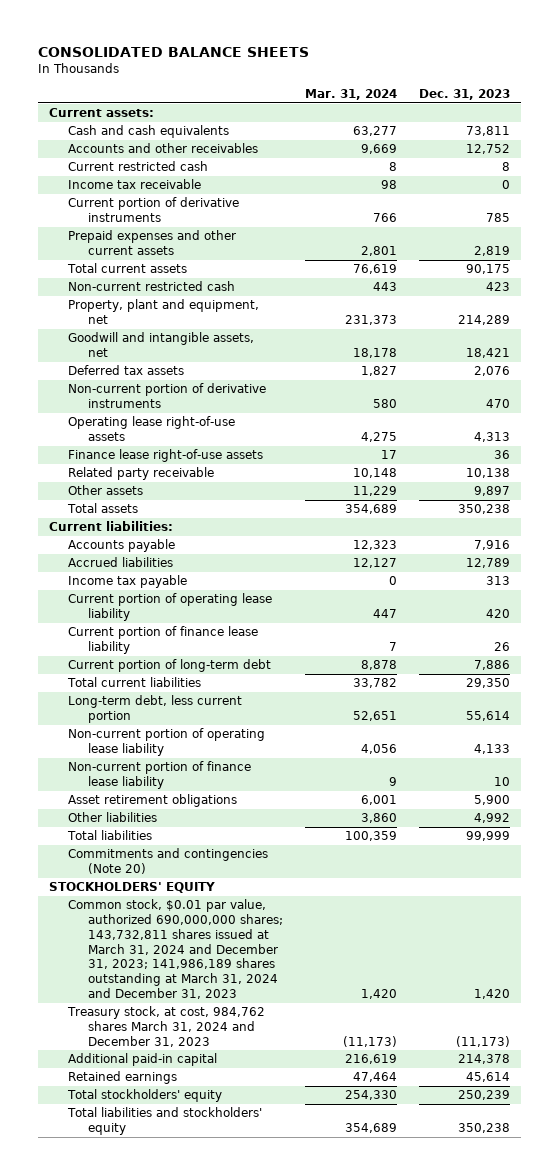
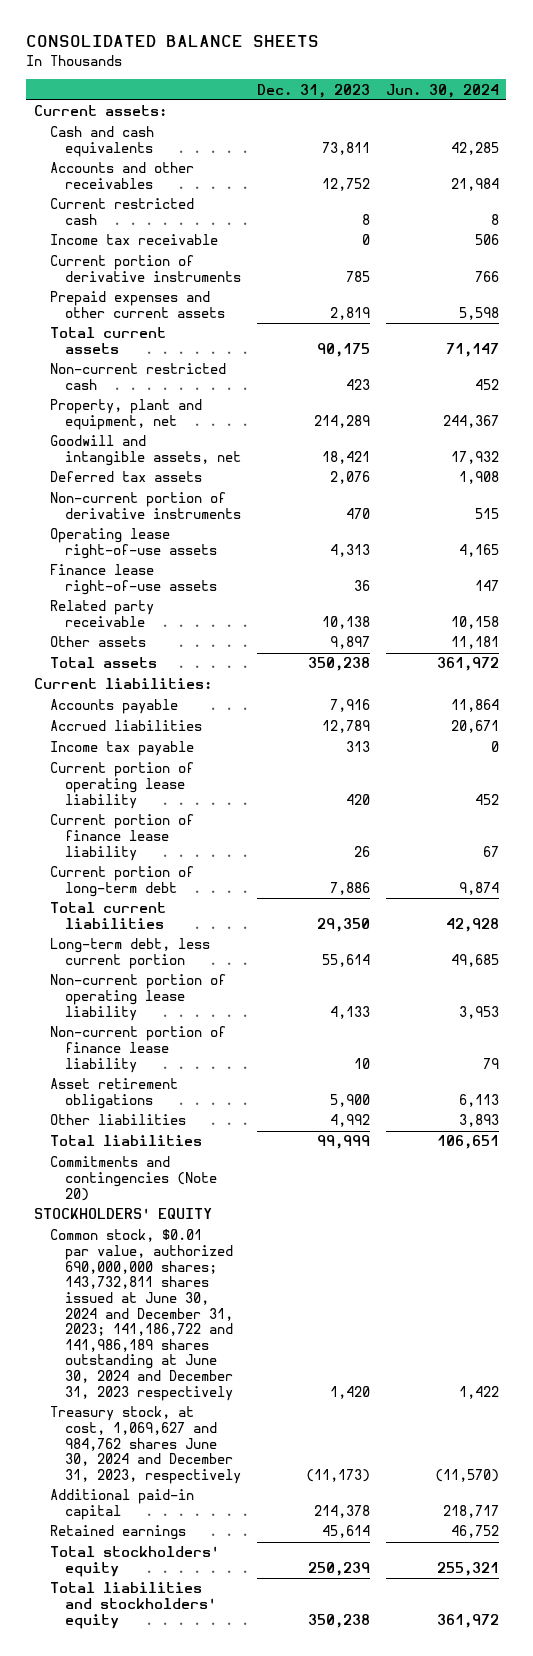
[304,89,397,101] Mar. 31, 2024 -> none
none -> [385,83,499,98] Jun. 30, 2024
[68,899,283,1000] Common stock, $0.01 par value, authorized 690,000,000 shares; 143,732,811 shares issued at March 31, 2024 and December 31, 2023; 141,986,189 shares outstanding at March 31, 2024 and December 31, 2023 -> [49,1229,234,1401] Common stock, $0.01 par value, authorized 690,000,000 shares; 143,732,811 shares issued at June 30, 2024 and December 31, 2023; 141,186,722 and 141,986,189 shares outstanding at June 30, 2024 and December 31, 2023 respectively
[67,1006,266,1047] Treasury stock, at cost, 984,762 shares March 31, 2024 and December 31, 2023 -> [49,1406,242,1484] Treasury stock, at cost, 1,069,627 and 984,762 shares June 30, 2024 and December 31, 2023, respectively

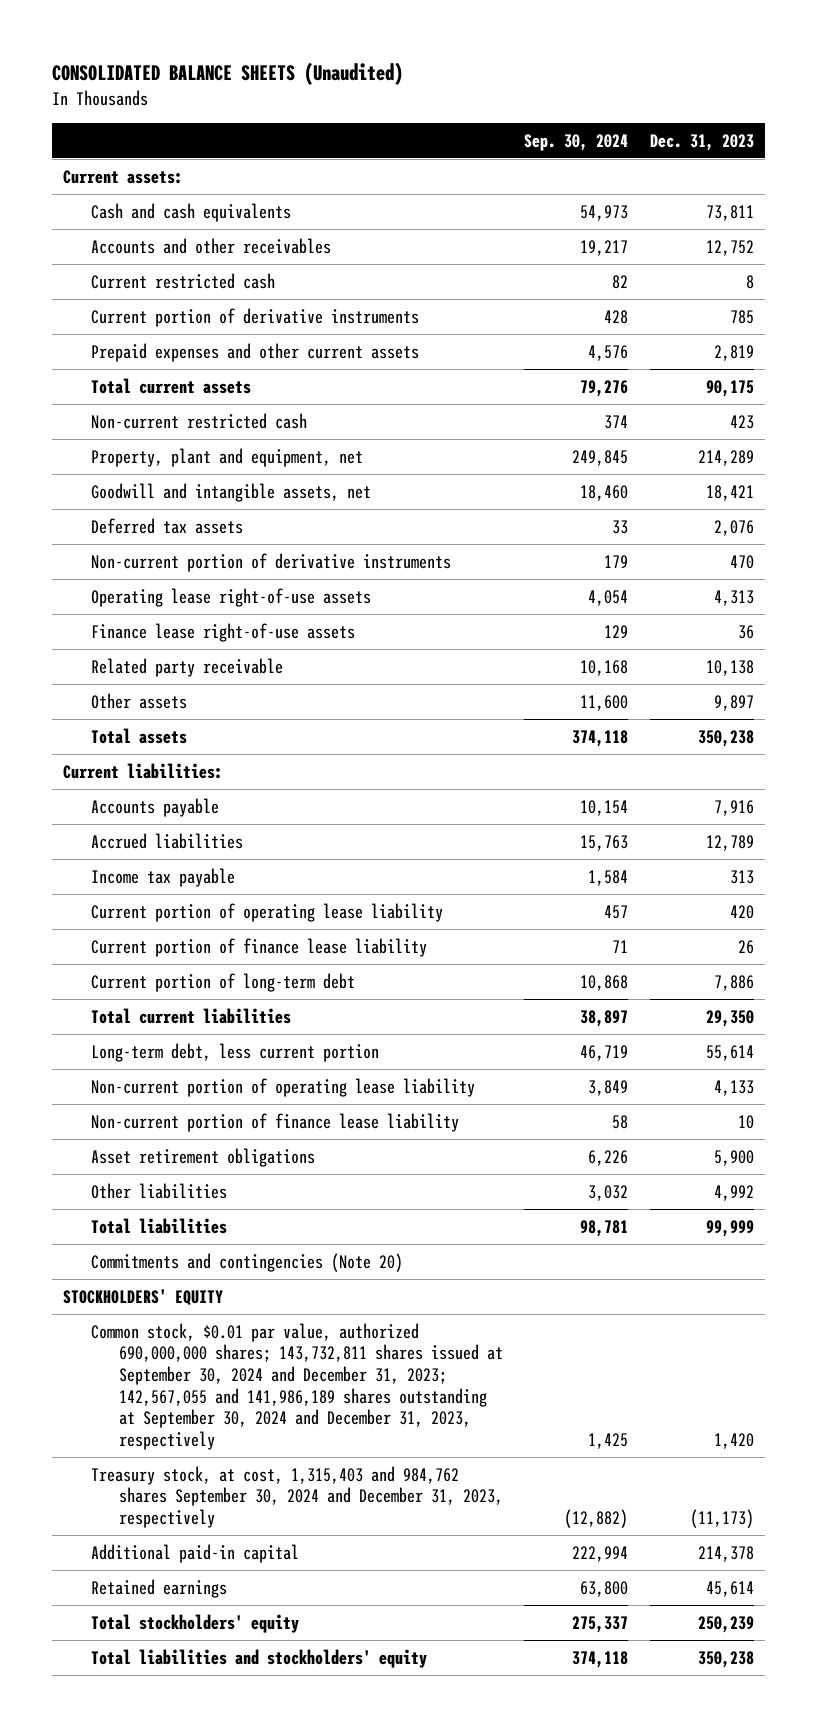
[26,35,320,48] CONSOLIDATED BALANCE SHEETS -> [52,62,404,86] CONSOLIDATED BALANCE SHEETS (Unaudited)
[385,83,499,98] Jun. 30, 2024 -> none
none -> [524,133,629,151] Sep. 30, 2024
[49,234,218,246] Income tax receivable -> none
[49,1229,234,1401] Common stock, $0.01 par value, authorized 690,000,000 shares; 143,732,811 shares issued at June 30, 2024 and December 31, 2023; 141,186,722 and 141,986,189 shares outstanding at June 30, 2024 and December 31, 2023 respectively -> [90,1322,503,1450] Common stock, $0.01 par value, authorized 690,000,000 shares; 143,732,811 shares issued at September 30, 2024 and December 31, 2023; 142,567,055 and 141,986,189 shares outstanding at September 30, 2024 and December 31, 2023, respectively
[49,1406,242,1484] Treasury stock, at cost, 1,069,627 and 984,762 shares June 30, 2024 and December 31, 2023, respectively -> [90,1465,503,1528] Treasury stock, at cost, 1,315,403 and 984,762 shares September 30, 2024 and December 31, 2023, respectively

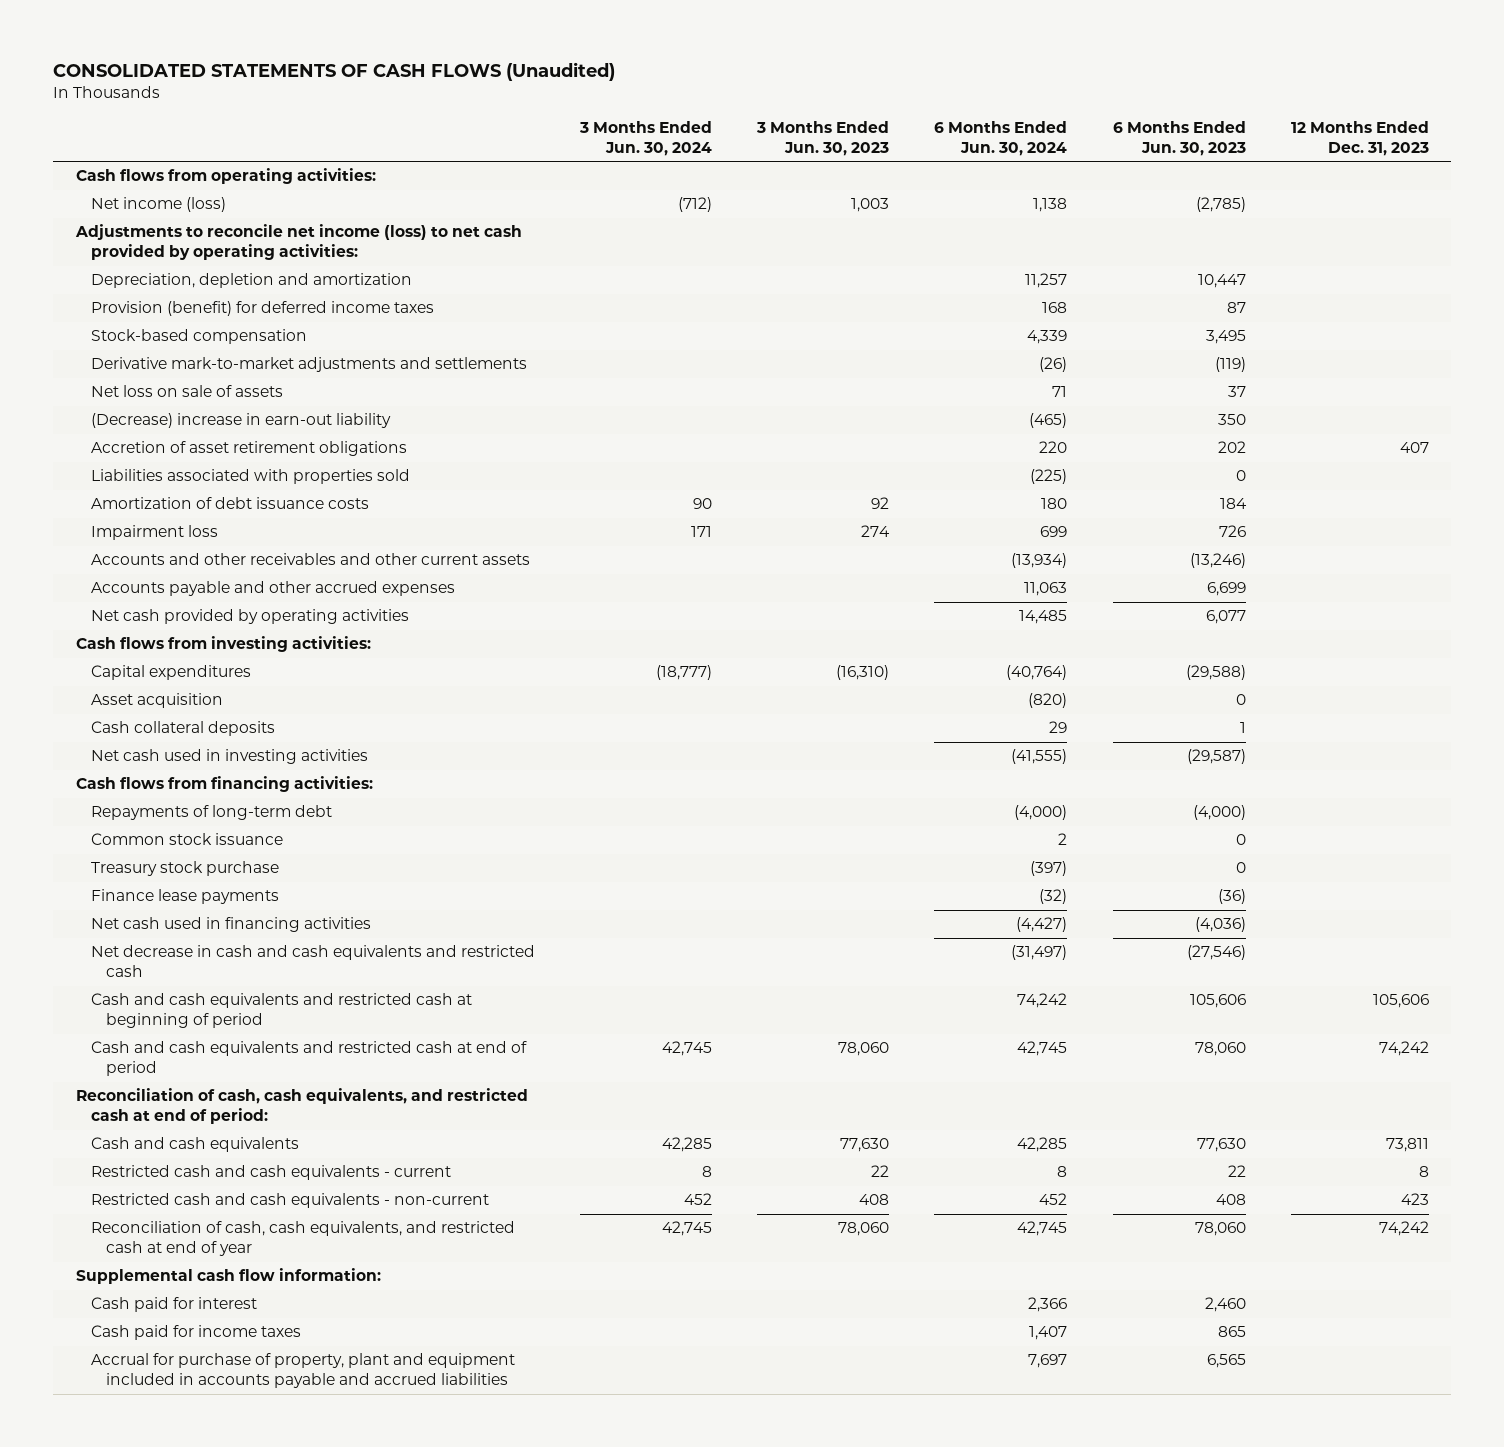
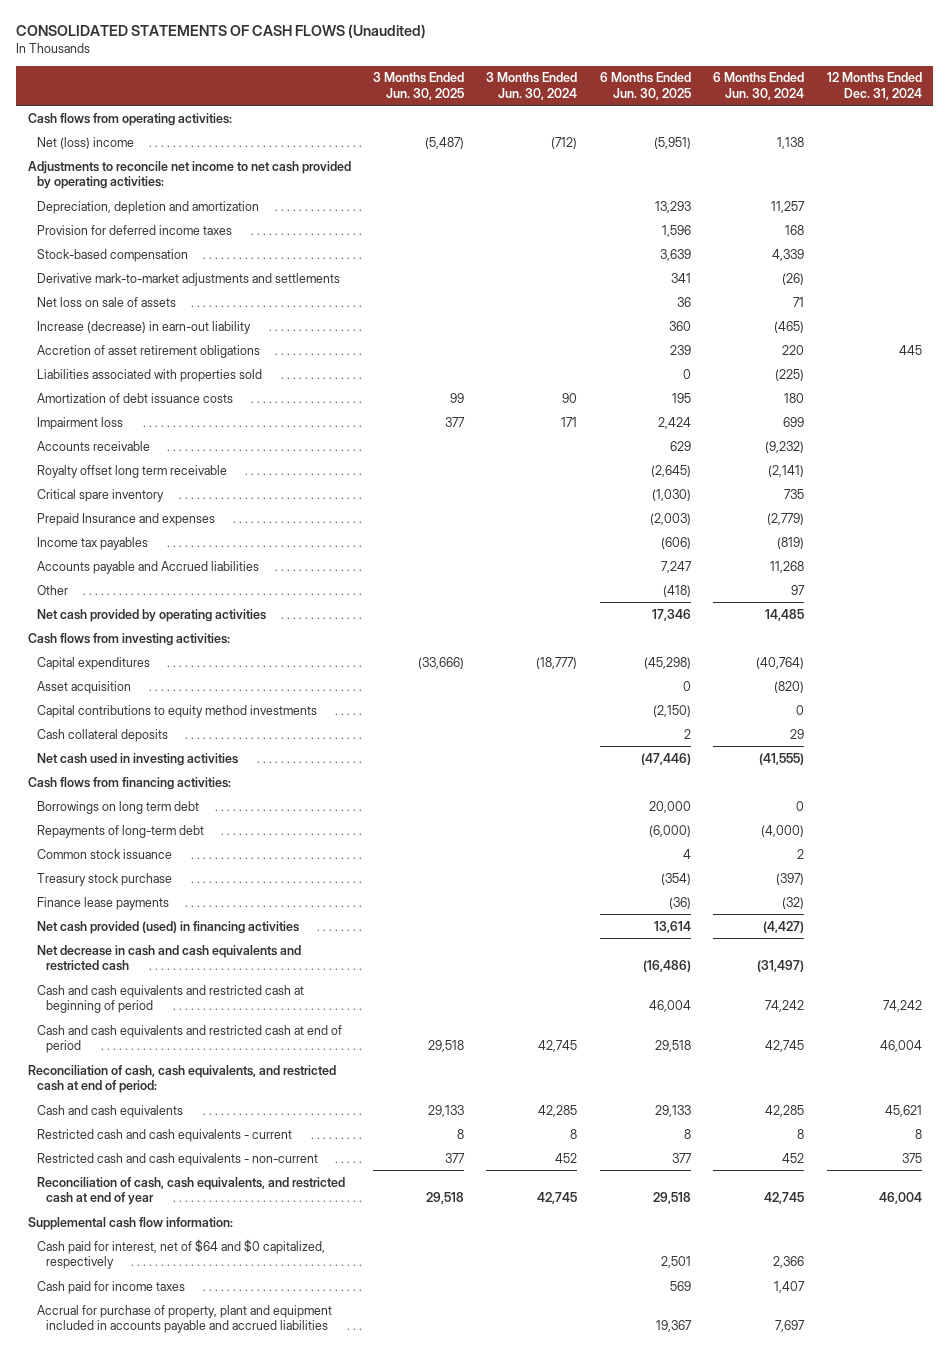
[756,121,890,156] 3 Months Ended Jun. 30, 2023 -> none
[1112,121,1246,156] 6 Months Ended Jun. 30, 2023 -> none
[1290,121,1429,156] 12 Months Ended Dec. 31, 2023 -> none
none -> [373,72,465,101] 3 Months Ended Jun. 30, 2025
none -> [599,72,691,101] 6 Months Ended Jun. 30, 2025
none -> [826,72,922,101] 12 Months Ended Dec. 31, 2024
[90,197,226,213] Net income (loss) -> [36,136,134,149] Net (loss) income
[74,224,522,261] Adjustments to reconcile net income (loss) to net cash provided by operating activities: -> [27,160,351,190] Adjustments to reconcile net income to net cash provided by operating activities:
[90,301,434,317] Provision (benefit) for deferred income taxes -> [36,224,232,235] Provision for deferred income taxes
[90,413,391,429] (Decrease) increase in earn-out liability -> [36,320,251,334] Increase (decrease) in earn-out liability
[90,553,530,566] Accounts and other receivables and other current assets -> none
none -> [36,440,150,451] Accounts receivable
none -> [36,464,227,478] Royalty offset long term receivable
none -> [36,488,164,502] Critical spare inventory
none -> [36,512,215,526] Prepaid Insurance and expenses
none -> [36,536,148,550] Income tax payables
[90,581,455,597] Accounts payable and other accrued expenses -> [36,560,259,574] Accounts payable and Accrued liabilities
[1024,582,1068,597] 11,063 -> [770,560,805,573] 11,268
none -> [36,584,68,595] Other
none -> [36,704,317,718] Capital contributions to equity method investments
none -> [36,800,199,814] Borrowings on long term debt
[90,917,371,933] Net cash used in financing activities -> [36,920,299,934] Net cash provided (used) in financing activities
[90,1297,257,1313] Cash paid for interest -> [36,1238,325,1270] Cash paid for interest, net of $64 and $0 capitalized, respectively

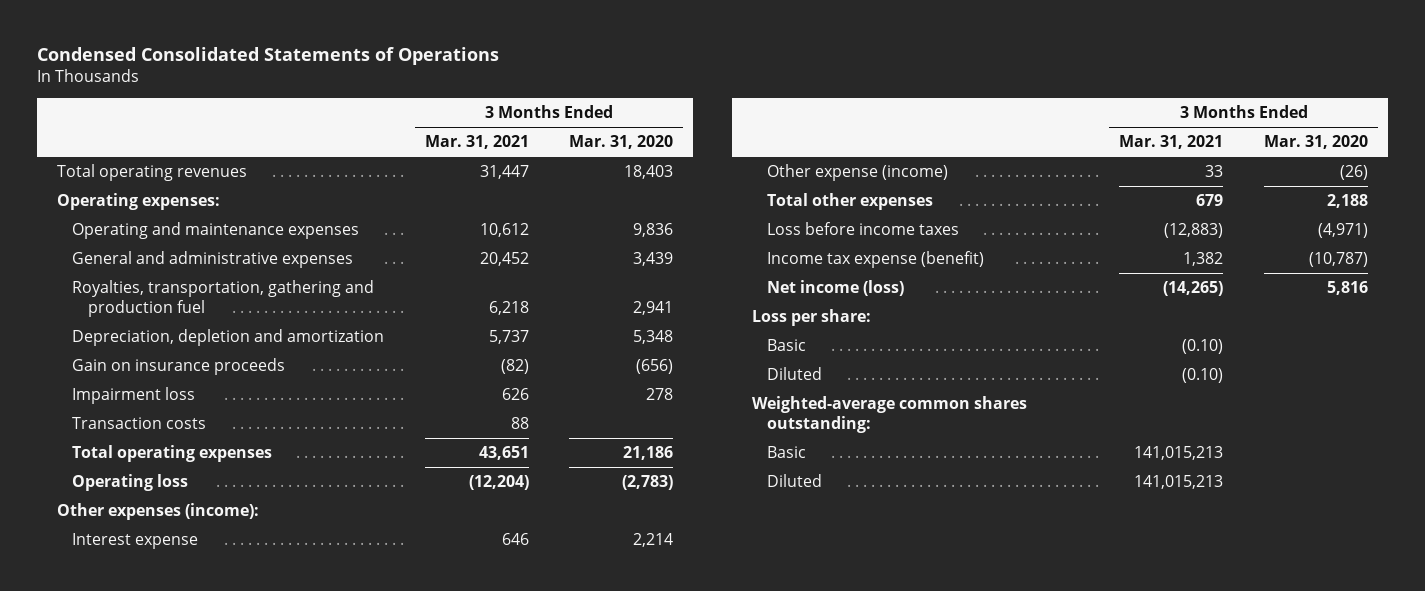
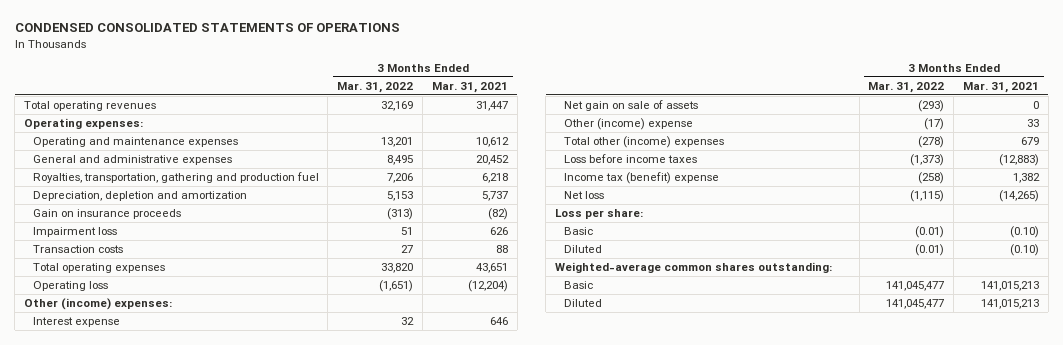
[37,47,500,66] Condensed Consolidated Statements of Operations -> [14,23,400,33] CONDENSED CONSOLIDATED STATEMENTS OF OPERATIONS
[568,135,673,150] Mar. 31, 2020 -> none
none -> [337,81,414,93] Mar. 31, 2022
[57,503,260,521] Other expenses (income): -> [24,297,173,310] Other (income) expenses:
none -> [563,99,698,111] Net gain on sale of assets
[767,164,949,182] Other expense (income) -> [563,117,693,130] Other (income) expense
[767,193,934,211] Total other expenses -> [563,135,724,148] Total other (income) expenses
[767,251,985,269] Income tax expense (benefit) -> [563,171,719,184] Income tax (benefit) expense
[767,280,905,297] Net income (loss) -> [563,190,604,199] Net loss

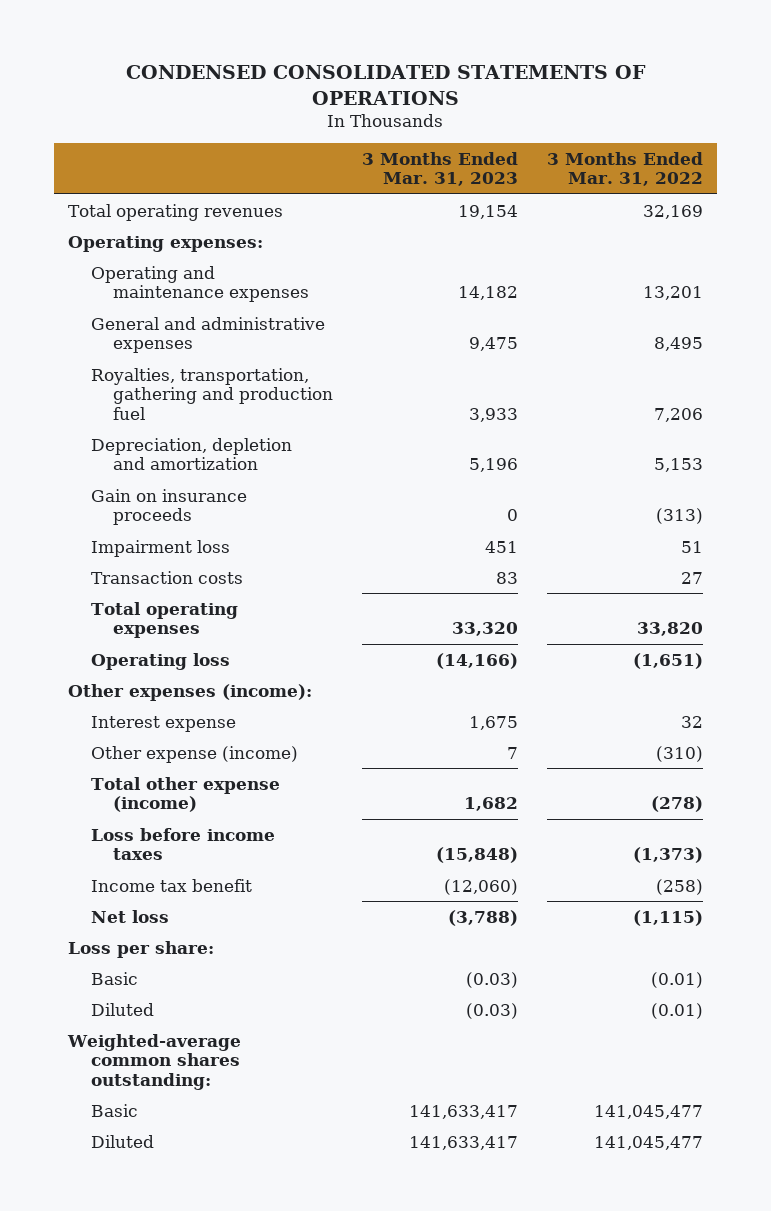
[432,81,509,93] Mar. 31, 2021 -> none
none -> [362,151,519,187] 3 Months Ended Mar. 31, 2023
[24,297,173,310] Other (income) expenses: -> [67,683,312,701] Other expenses (income):
[563,99,698,111] Net gain on sale of assets -> none
[563,117,693,130] Other (income) expense -> [90,745,298,763] Other expense (income)
[924,117,945,130] (17) -> [655,745,703,762] (310)
[563,135,724,148] Total other (income) expenses -> [90,776,280,813] Total other expense (income)
[563,171,719,184] Income tax (benefit) expense -> [90,878,252,892] Income tax benefit

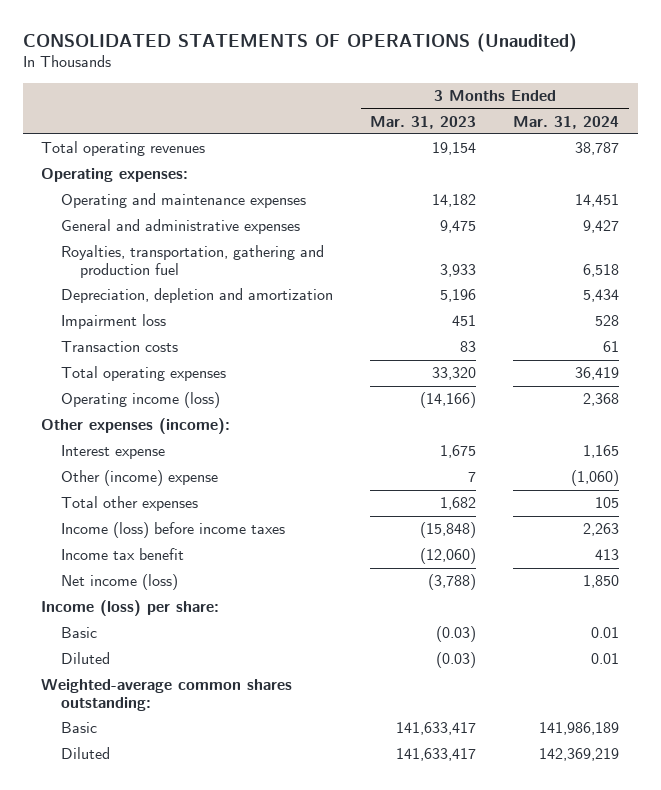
[126,65,647,105] CONDENSED CONSOLIDATED STATEMENTS OF OPERATIONS -> [22,32,577,52] CONSOLIDATED STATEMENTS OF OPERATIONS (Unaudited)
[546,151,703,187] 3 Months Ended Mar. 31, 2022 -> none
none -> [513,115,620,129] Mar. 31, 2024
[90,488,247,526] Gain on insurance proceeds -> none
[90,652,230,670] Operating loss -> [60,392,220,409] Operating income (loss)
[90,745,298,763] Other expense (income) -> [60,470,218,487] Other (income) expense
[90,776,280,813] Total other expense (income) -> [60,496,198,512] Total other expenses
[90,827,275,861] Loss before income taxes -> [60,522,285,539] Income (loss) before income taxes
[90,909,169,923] Net loss -> [60,574,178,591] Net income (loss)
[67,940,214,958] Loss per share: -> [41,600,220,617] Income (loss) per share:

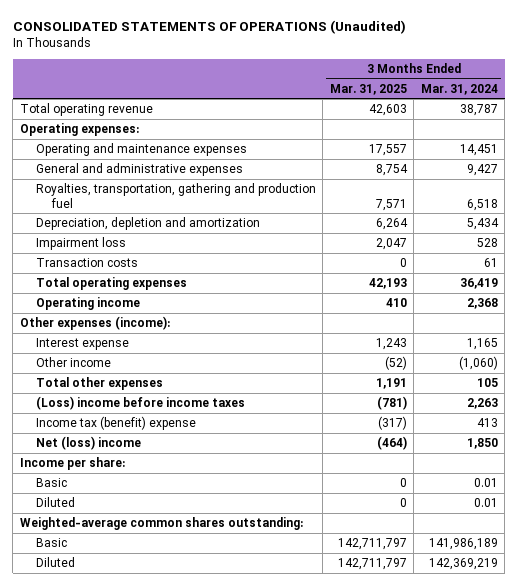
[369,115,476,129] Mar. 31, 2023 -> none
none -> [329,83,407,95] Mar. 31, 2025
[41,141,206,157] Total operating revenues -> [19,103,153,117] Total operating revenue
[60,392,220,409] Operating income (loss) -> [35,297,140,311] Operating income
[60,470,218,487] Other (income) expense -> [35,357,111,368] Other income
[60,522,285,539] Income (loss) before income taxes -> [35,396,245,411] (Loss) income before income taxes
[60,548,184,561] Income tax benefit -> [35,416,196,431] Income tax (benefit) expense
[60,574,178,591] Net income (loss) -> [35,436,141,451] Net (loss) income
[41,600,220,617] Income (loss) per share: -> [19,457,125,471] Income per share:

